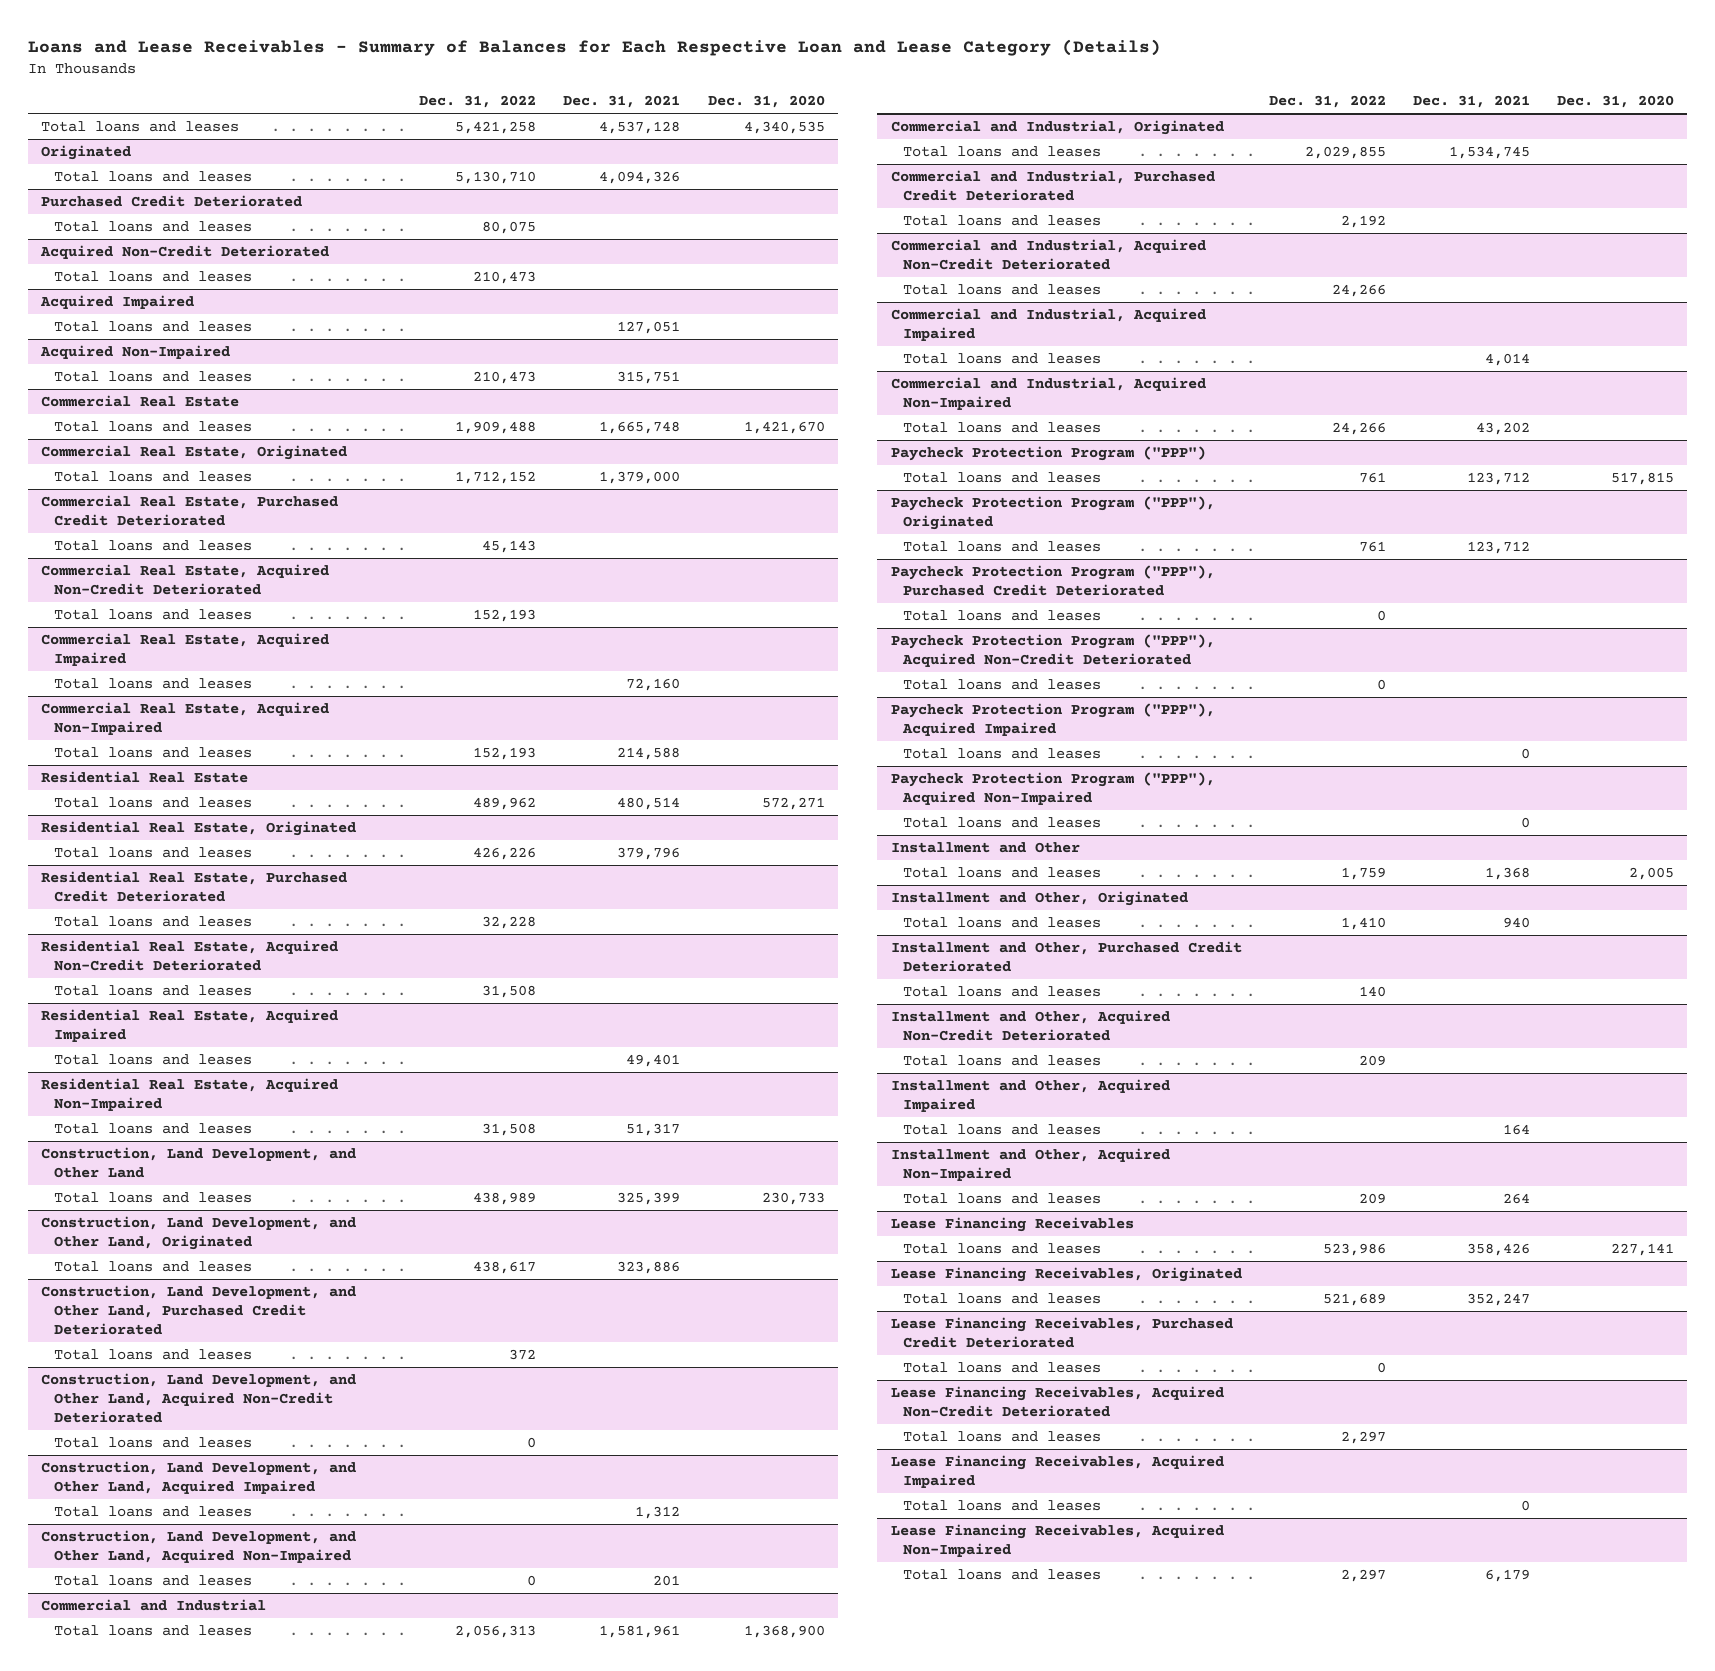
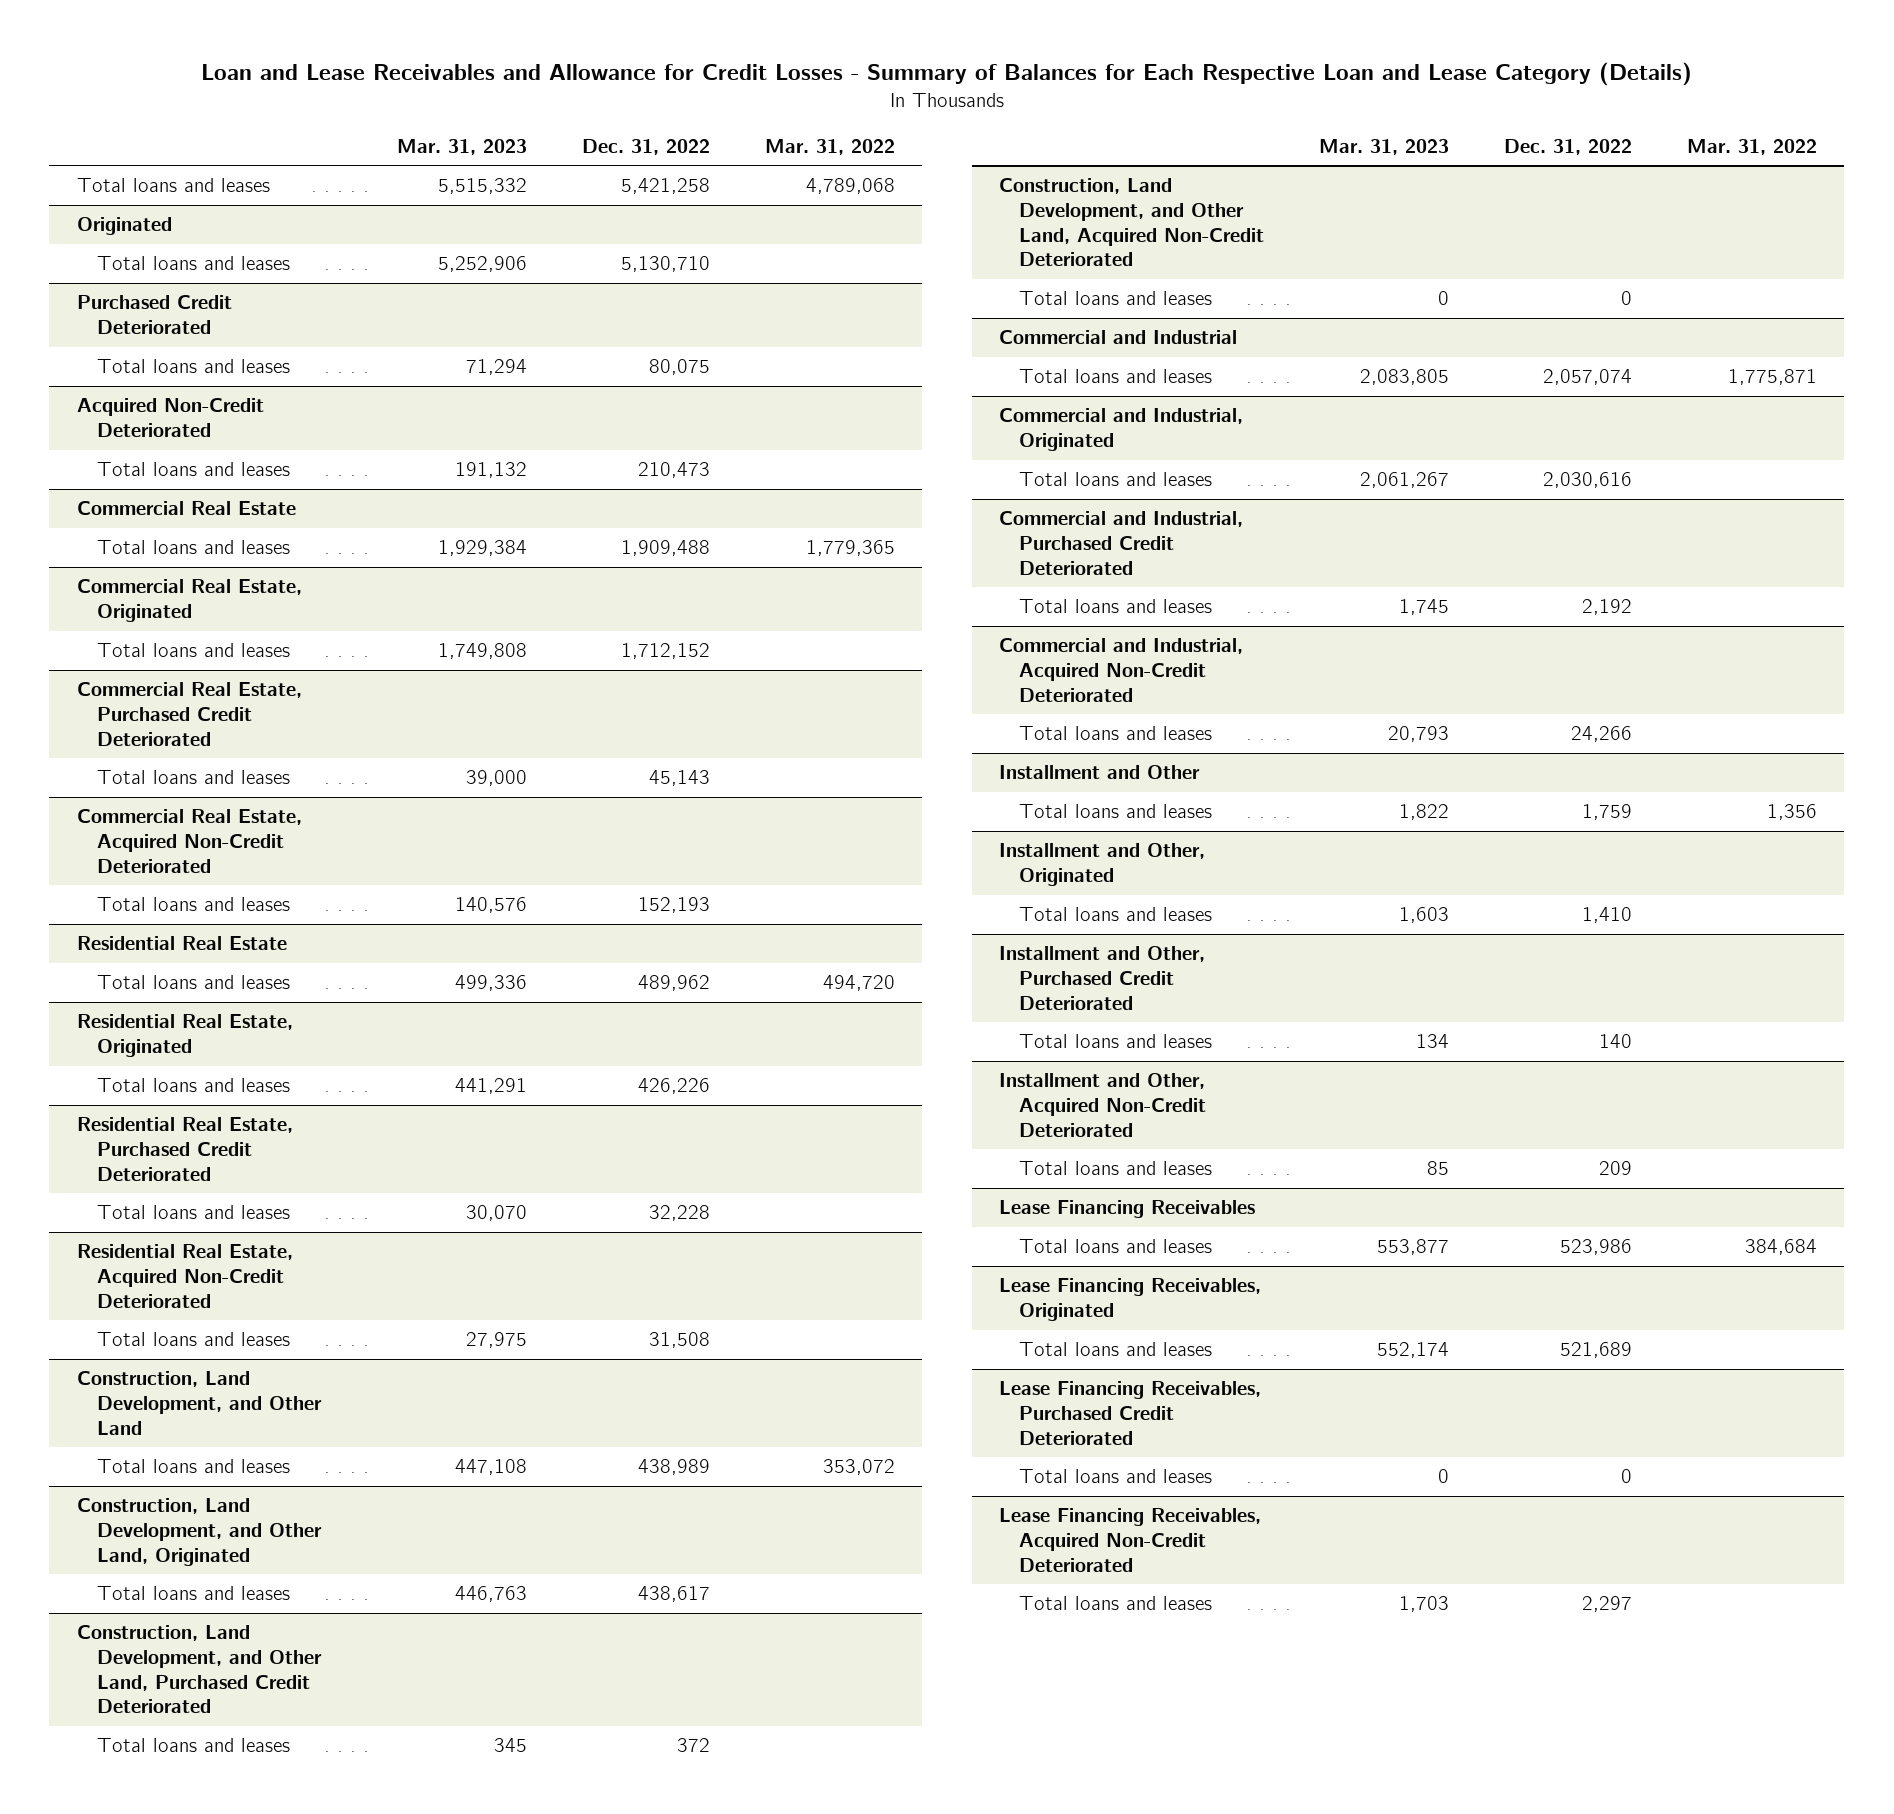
[27,38,1161,56] Loans and Lease Receivables - Summary of Balances for Each Respective Loan and Lease Category (Details) -> [200,62,1692,87] Loan and Lease Receivables and Allowance for Credit Losses - Summary of Balances for Each Respective Loan and Lease Category (Details)
[563,95,681,109] Dec. 31, 2021 -> none
[707,95,825,109] Dec. 31, 2020 -> none
none -> [396,138,527,155] Mar. 31, 2023
none -> [764,138,895,155] Mar. 31, 2022
[40,295,195,310] Acquired Impaired -> none
[53,321,252,333] Total loans and leases -> none
[40,345,231,360] Acquired Non-Impaired -> none
[53,371,252,383] Total loans and leases -> none
[41,633,330,666] Commercial Real Estate, Acquired Impaired -> none
[53,678,252,690] Total loans and leases -> none
[41,702,330,735] Commercial Real Estate, Acquired Non-Impaired -> none
[53,747,252,759] Total loans and leases -> none
[41,1009,339,1042] Residential Real Estate, Acquired Impaired -> none
[53,1054,252,1066] Total loans and leases -> none
[41,1078,339,1111] Residential Real Estate, Acquired Non-Impaired -> none
[53,1123,252,1135] Total loans and leases -> none
[41,1461,357,1494] Construction, Land Development, and Other Land, Acquired Impaired -> none
[53,1506,252,1518] Total loans and leases -> none
[41,1530,357,1563] Construction, Land Development, and Other Land, Acquired Non-Impaired -> none
[53,1575,252,1587] Total loans and leases -> none
[455,1625,537,1639] 2,056,313 -> [1542,369,1632,386] 2,057,074
[1304,146,1386,160] 2,029,855 -> [1542,472,1632,489] 2,030,616
[890,308,1206,341] Commercial and Industrial, Acquired Impaired -> none
[903,353,1102,365] Total loans and leases -> none
[890,377,1206,410] Commercial and Industrial, Acquired Non-Impaired -> none
[903,422,1102,434] Total loans and leases -> none
[890,446,1206,462] Paycheck Protection Program ("PPP") -> none
[903,472,1102,484] Total loans and leases -> none
[890,496,1215,530] Paycheck Protection Program ("PPP"), Originated -> none
[903,541,1102,553] Total loans and leases -> none
[890,565,1215,596] Paycheck Protection Program ("PPP"), Purchased Credit Deteriorated -> none
[903,610,1102,622] Total loans and leases -> none
[890,634,1215,667] Paycheck Protection Program ("PPP"), Acquired Non-Credit Deteriorated -> none
[903,679,1102,691] Total loans and leases -> none
[890,703,1215,736] Paycheck Protection Program ("PPP"), Acquired Impaired -> none
[903,748,1102,760] Total loans and leases -> none
[890,772,1215,805] Paycheck Protection Program ("PPP"), Acquired Non-Impaired -> none
[903,817,1102,829] Total loans and leases -> none
[890,1079,1170,1112] Installment and Other, Acquired Impaired -> none
[903,1124,1102,1136] Total loans and leases -> none
[890,1148,1170,1181] Installment and Other, Acquired Non-Impaired -> none
[903,1193,1102,1205] Total loans and leases -> none
[890,1455,1224,1488] Lease Financing Receivables, Acquired Impaired -> none
[903,1500,1102,1512] Total loans and leases -> none
[890,1524,1224,1557] Lease Financing Receivables, Acquired Non-Impaired -> none
[903,1569,1102,1581] Total loans and leases -> none

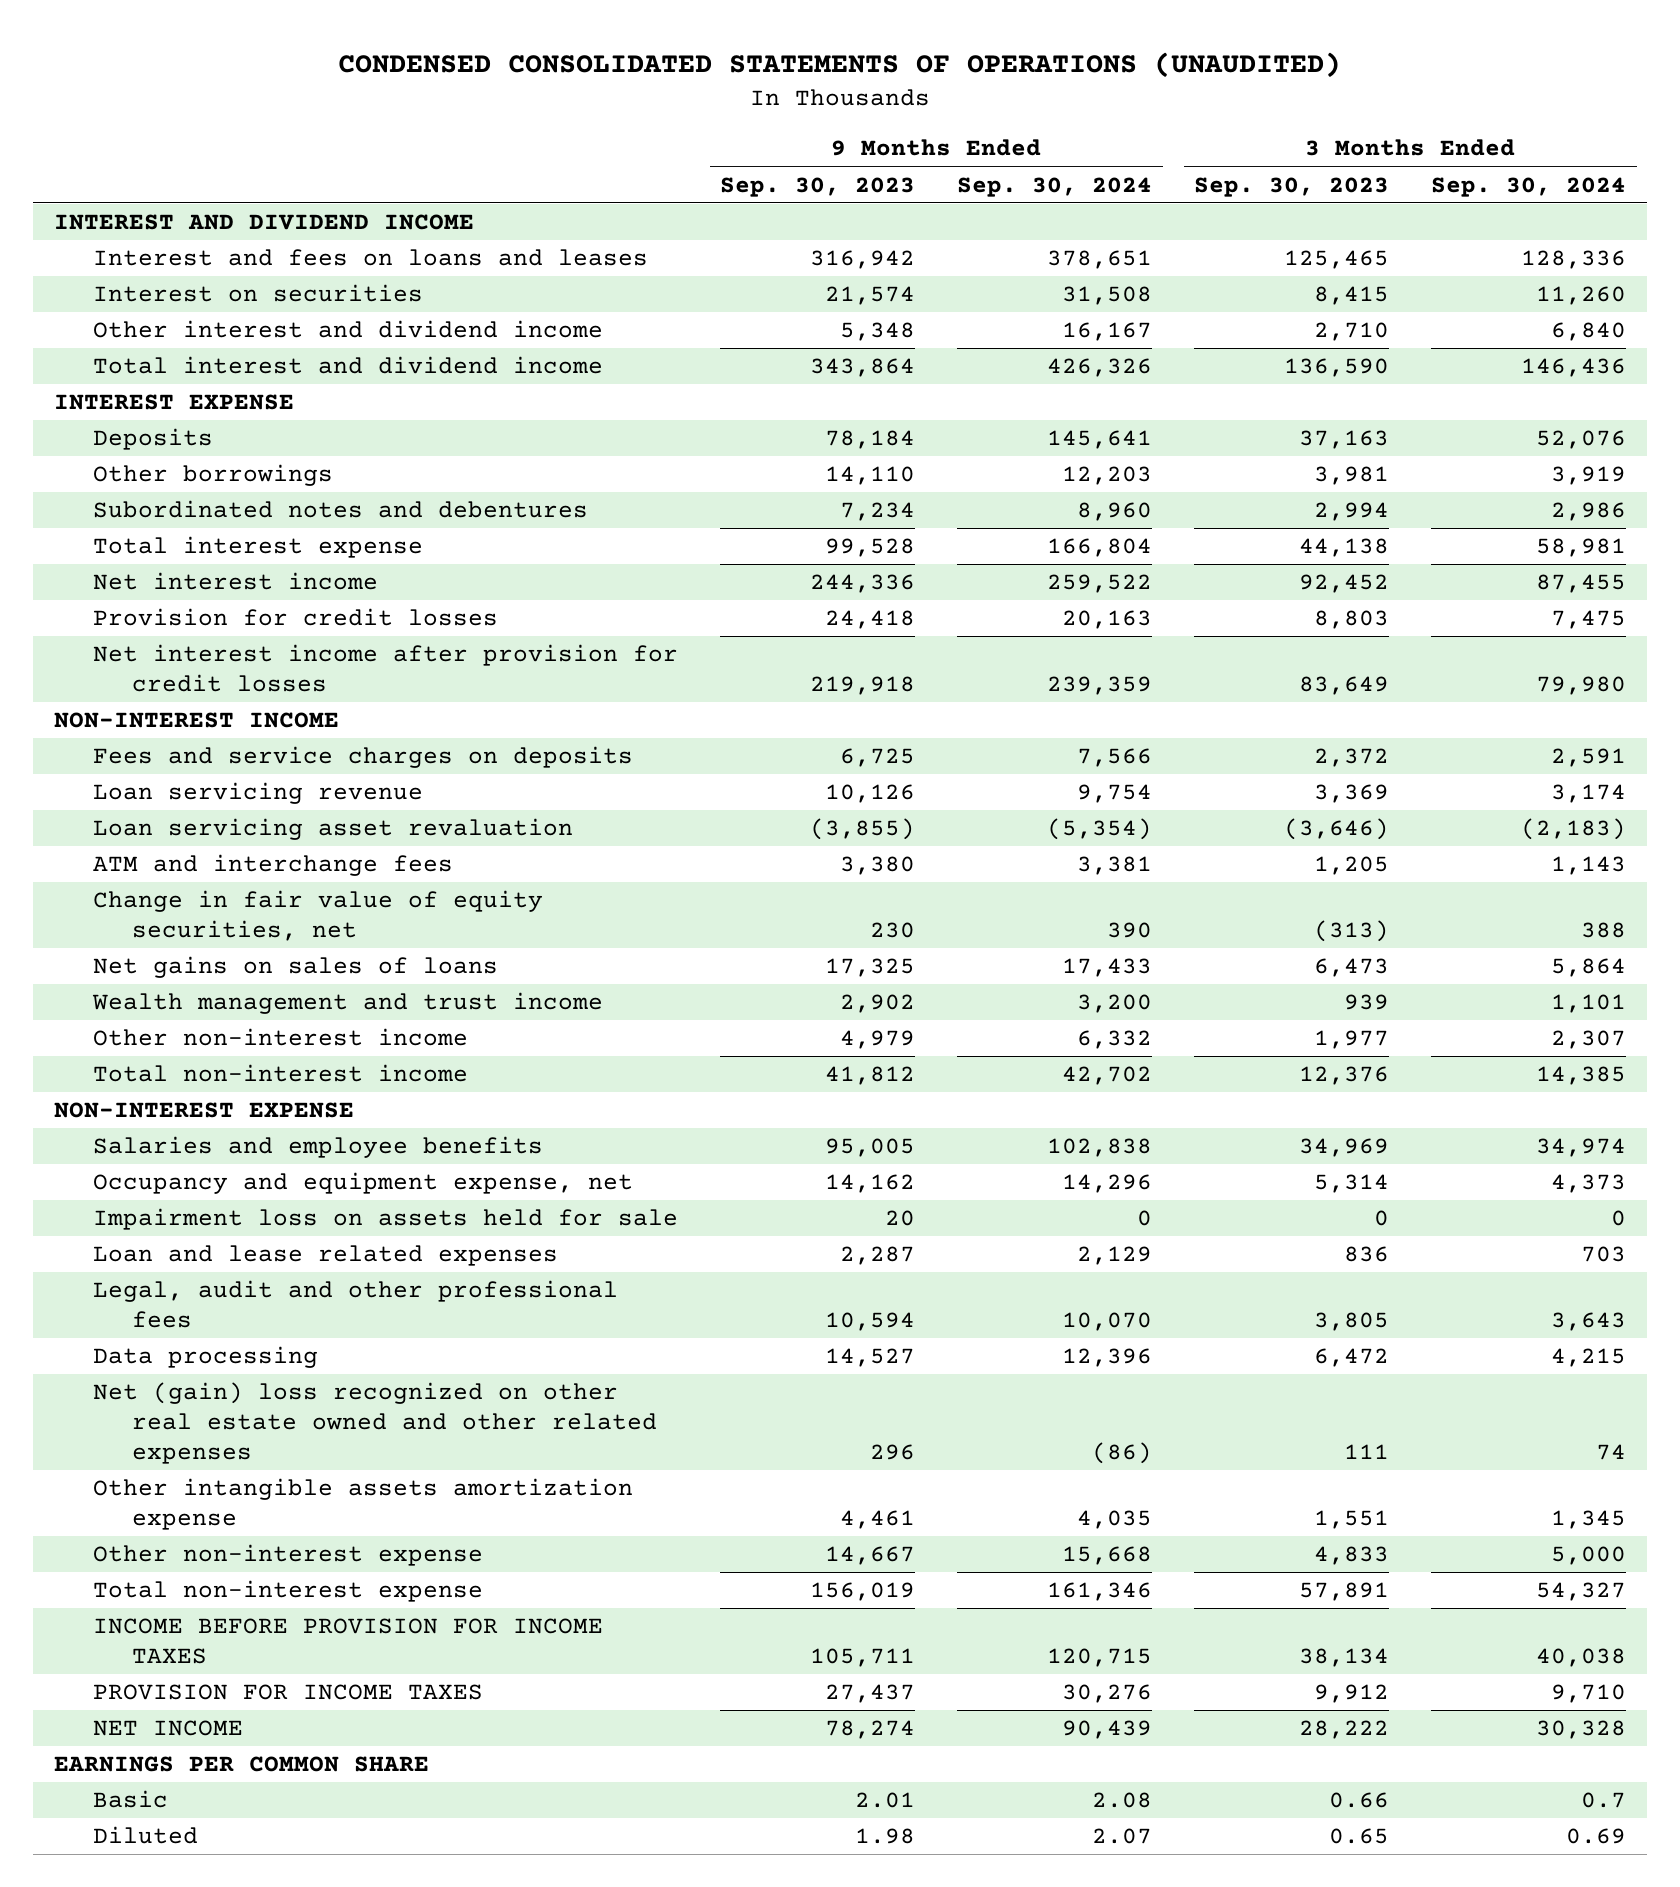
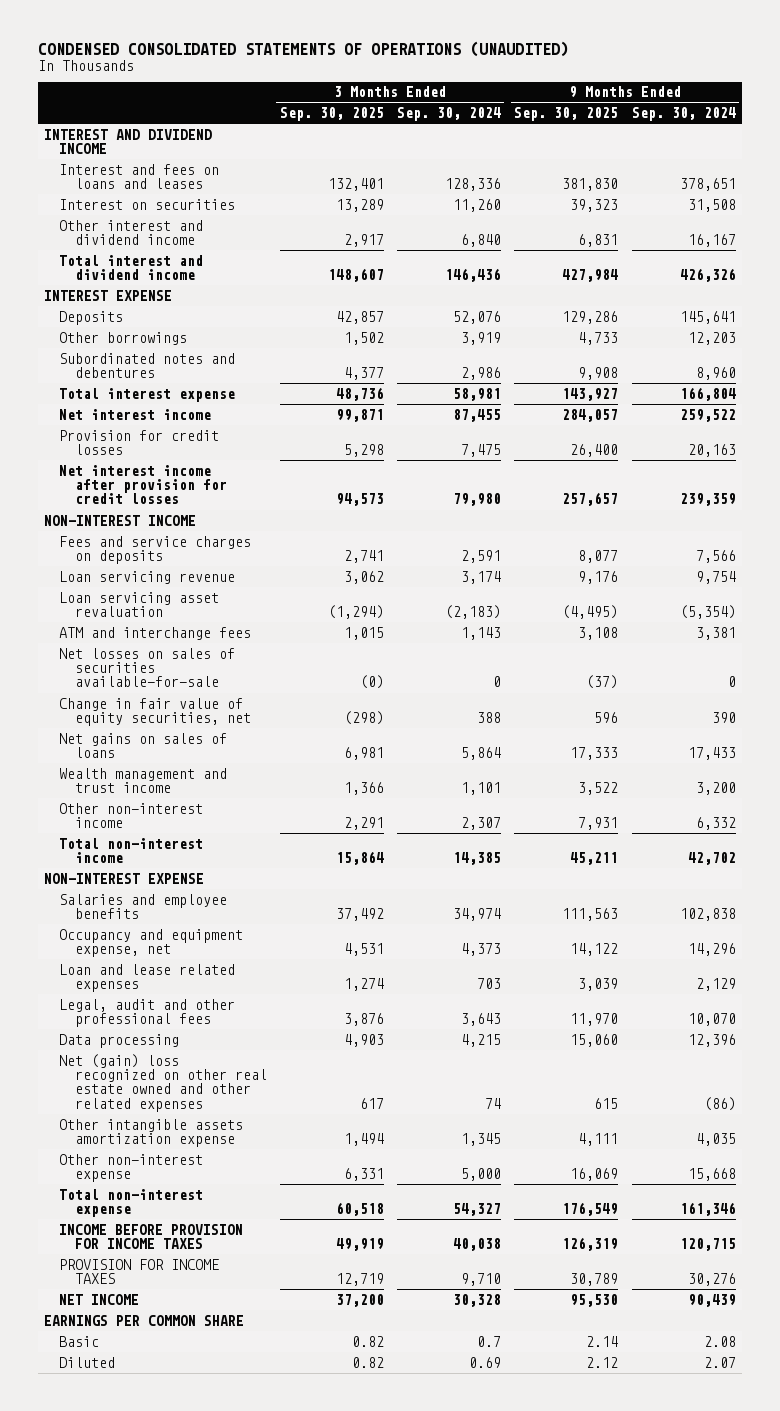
[720,176,916,197] Sep. 30, 2023 -> none
[1194,176,1390,197] Sep. 30, 2023 -> none
none -> [279,107,384,122] Sep. 30, 2025
none -> [514,107,619,122] Sep. 30, 2025
none -> [59,647,236,688] Net losses on sales of securities available-for-sale
[93,1208,679,1231] Impairment loss on assets held for sale -> none

